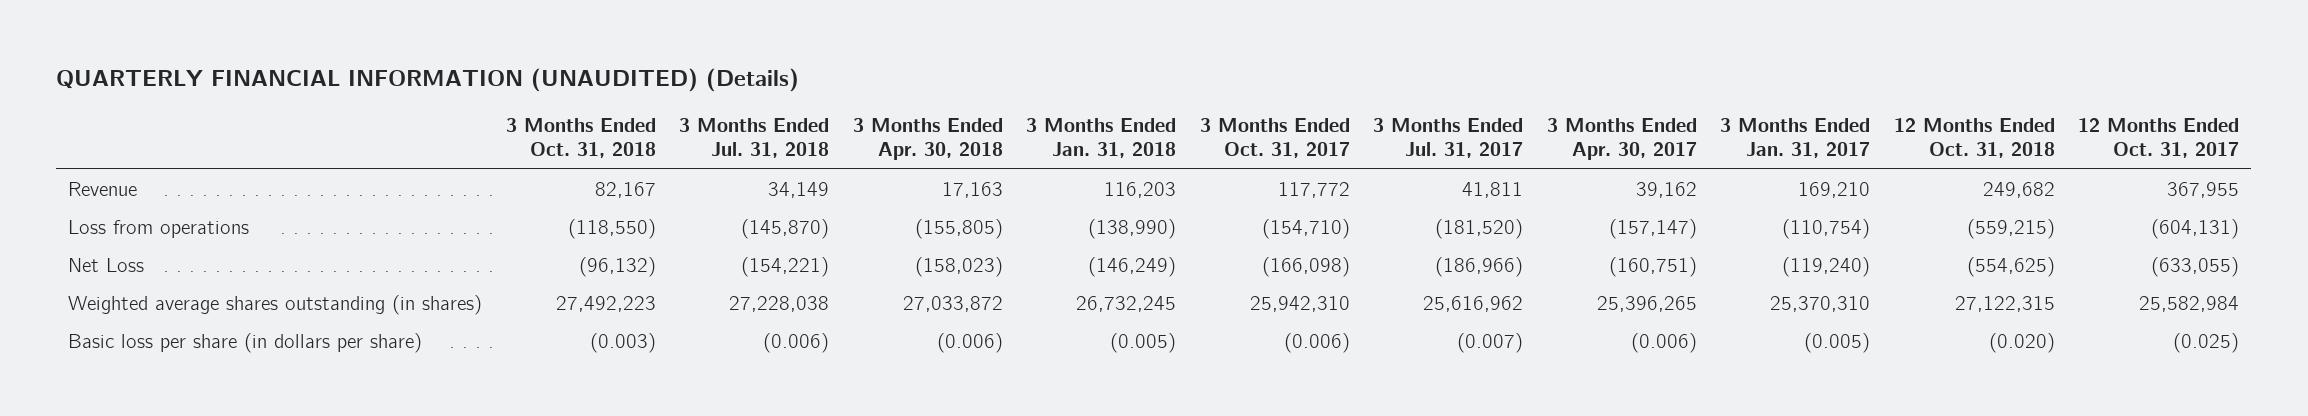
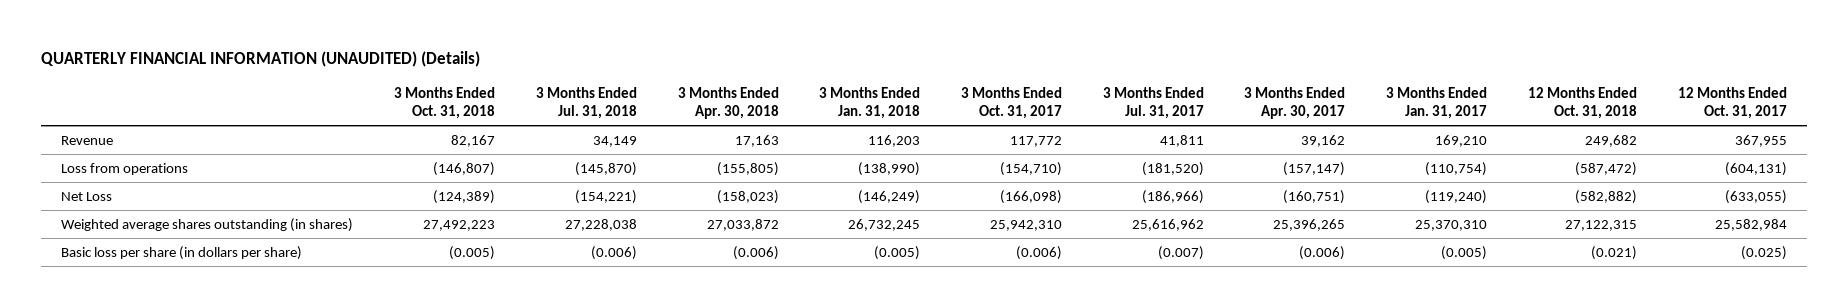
[567,218,656,239] (118,550) -> [433,161,496,176] (146,807)
[1966,218,2055,239] (559,215) -> [1574,161,1637,176] (587,472)
[578,256,656,277] (96,132) -> [433,189,496,204] (124,389)
[1966,256,2055,277] (554,625) -> [1574,189,1637,204] (582,882)
[589,332,656,353] (0.003) -> [449,245,496,260] (0.005)
[1988,332,2055,353] (0.020) -> [1590,245,1637,260] (0.021)

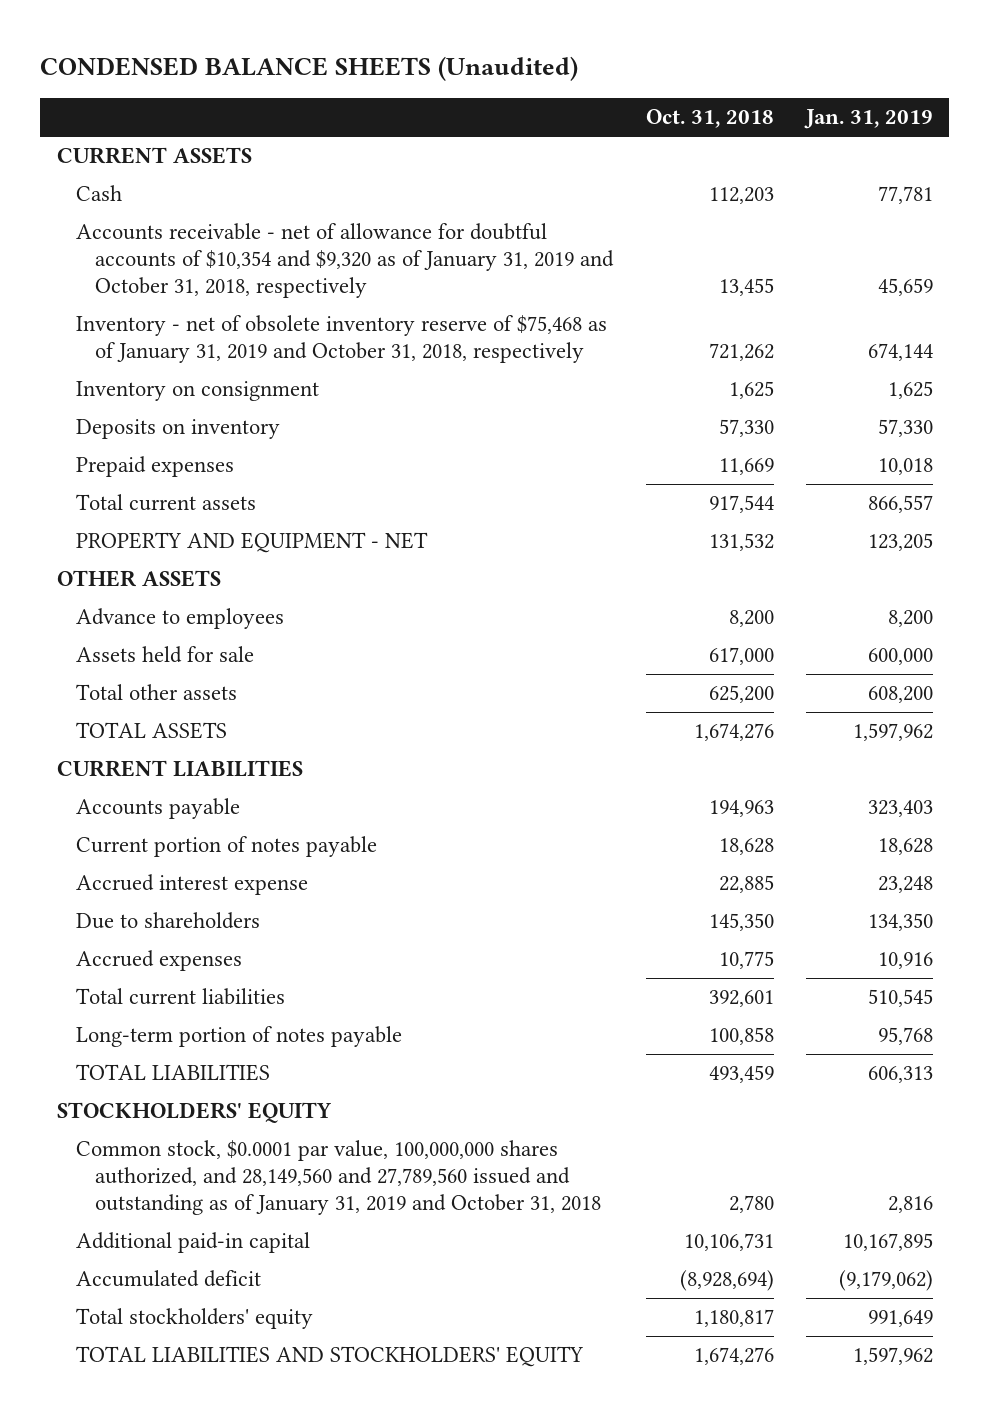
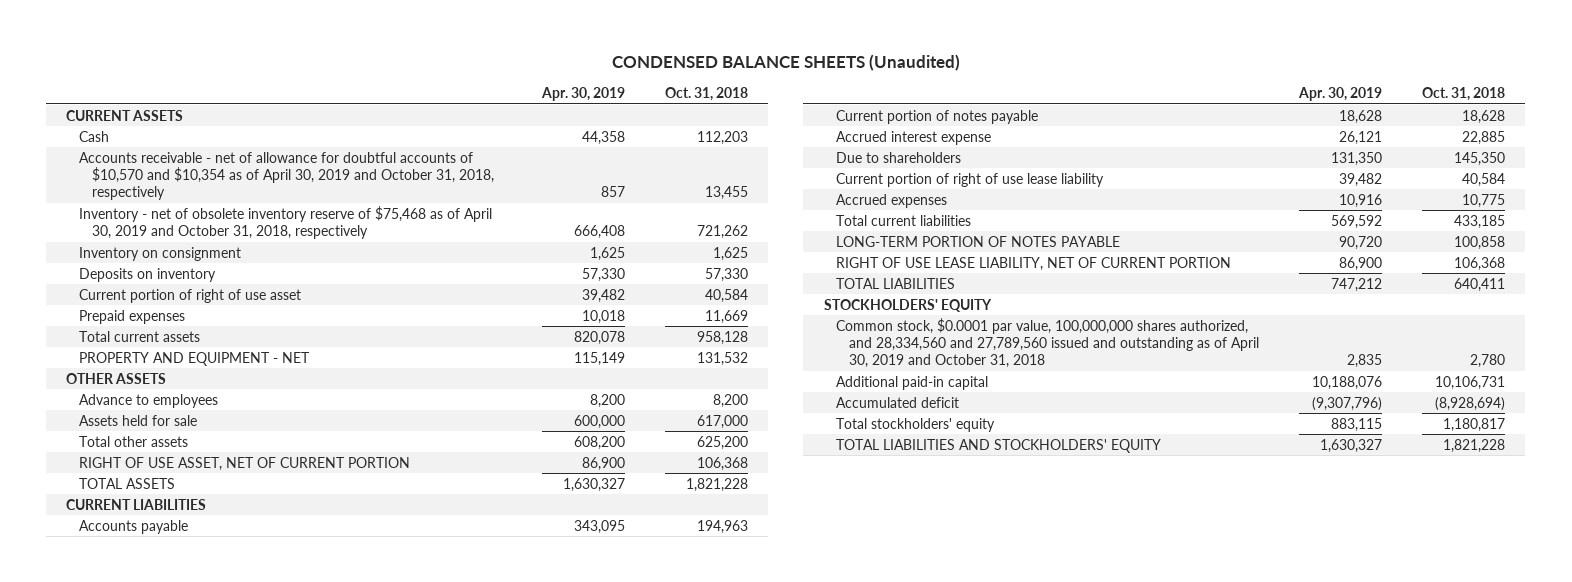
[803,109,933,130] Jan. 31, 2019 -> none
none -> [541,87,626,102] Apr. 30, 2019
[75,223,615,298] Accounts receivable - net of allowance for doubtful accounts of $10,354 and $9,320 as of January 31, 2019 and October 31, 2018, respectively -> [79,151,494,201] Accounts receivable - net of allowance for doubtful accounts of $10,570 and $10,354 as of April 30, 2019 and October 31, 2018, respectively
[75,315,607,364] Inventory - net of obsolete inventory reserve of $75,468 as of January 31, 2019 and October 31, 2018, respectively -> [79,205,493,239] Inventory - net of obsolete inventory reserve of $75,468 as of April 30, 2019 and October 31, 2018, respectively
none -> [79,288,302,303] Current portion of right of use asset
[708,495,774,514] 917,544 -> [697,330,749,345] 958,128
none -> [79,456,411,471] RIGHT OF USE ASSET, NET OF CURRENT PORTION
[693,723,774,742] 1,674,276 -> [686,477,749,492] 1,821,228
none -> [836,172,1105,187] Current portion of right of use lease liability
[708,990,774,1008] 392,601 -> [1454,214,1506,229] 433,185
[75,1026,402,1048] Long-term portion of notes payable -> [836,235,1121,247] LONG-TERM PORTION OF NOTES PAYABLE
none -> [836,256,1232,271] RIGHT OF USE LEASE LIABILITY, NET OF CURRENT PORTION
[708,1065,774,1084] 493,459 -> [1454,277,1506,292] 640,411
[75,1140,602,1215] Common stock, $0.0001 par value, 100,000,000 shares authorized, and 28,149,560 and 27,789,560 issued and outstanding as of January 31, 2019 and October 31, 2018 -> [836,317,1260,369] Common stock, $0.0001 par value, 100,000,000 shares authorized, and 28,334,560 and 27,789,560 issued and outstanding as of April 30, 2019 and October 31, 2018
[693,1347,774,1366] 1,674,276 -> [1443,438,1506,453] 1,821,228

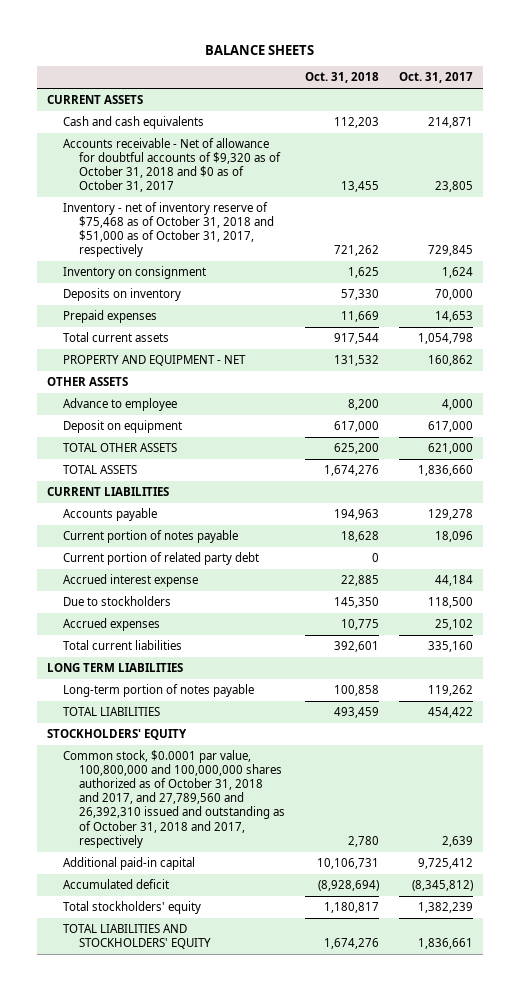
[611,54,960,72] CONDENSED BALANCE SHEETS (Unaudited) -> [205,44,315,55] BALANCE SHEETS
[541,87,626,102] Apr. 30, 2019 -> none
none -> [399,72,474,84] Oct. 31, 2017
[79,130,110,142] Cash -> [63,116,205,130] Cash and cash equivalents
[79,151,494,201] Accounts receivable - net of allowance for doubtful accounts of $10,570 and $10,354 as of April 30, 2019 and October 31, 2018, respectively -> [63,138,282,193] Accounts receivable - Net of allowance for doubtful accounts of $9,320 as of October 31, 2018 and $0 as of October 31, 2017
[79,205,493,239] Inventory - net of obsolete inventory reserve of $75,468 as of April 30, 2019 and October 31, 2018, respectively -> [63,202,275,258] Inventory - net of inventory reserve of $75,468 as of October 31, 2018 and $51,000 as of October 31, 2017, respectively
[79,288,302,303] Current portion of right of use asset -> none
[697,330,749,345] 958,128 -> [334,333,380,345] 917,544
[79,456,411,471] RIGHT OF USE ASSET, NET OF CURRENT PORTION -> none
[79,393,219,408] Advance to employees -> [63,398,178,412] Advance to employee
[79,414,198,426] Assets held for sale -> [63,420,183,434] Deposit on equipment
[79,435,189,447] Total other assets -> [63,443,178,453] TOTAL OTHER ASSETS
[686,477,749,492] 1,821,228 -> [324,465,380,477] 1,674,276
none -> [63,552,260,566] Current portion of related party debt
[836,172,1105,187] Current portion of right of use lease liability -> none
[836,151,962,163] Due to shareholders -> [63,596,172,607] Due to stockholders
[836,256,1232,271] RIGHT OF USE LEASE LIABILITY, NET OF CURRENT PORTION -> none
[1454,214,1506,229] 433,185 -> [334,641,380,653] 392,601
none -> [47,663,184,673] LONG TERM LIABILITIES
[836,235,1121,247] LONG-TERM PORTION OF NOTES PAYABLE -> [63,684,255,698] Long-term portion of notes payable
[1454,277,1506,292] 640,411 -> [334,707,380,719] 493,459
[836,317,1260,369] Common stock, $0.0001 par value, 100,000,000 shares authorized, and 28,334,560 and 27,789,560 issued and outstanding as of April 30, 2019 and October 31, 2018 -> [63,750,286,848] Common stock, $0.0001 par value, 100,800,000 and 100,000,000 shares authorized as of October 31, 2018 and 2017, and 27,789,560 and 26,392,310 issued and outstanding as of October 31, 2018 and 2017, respectively
[1443,438,1506,453] 1,821,228 -> [324,938,380,950] 1,674,276

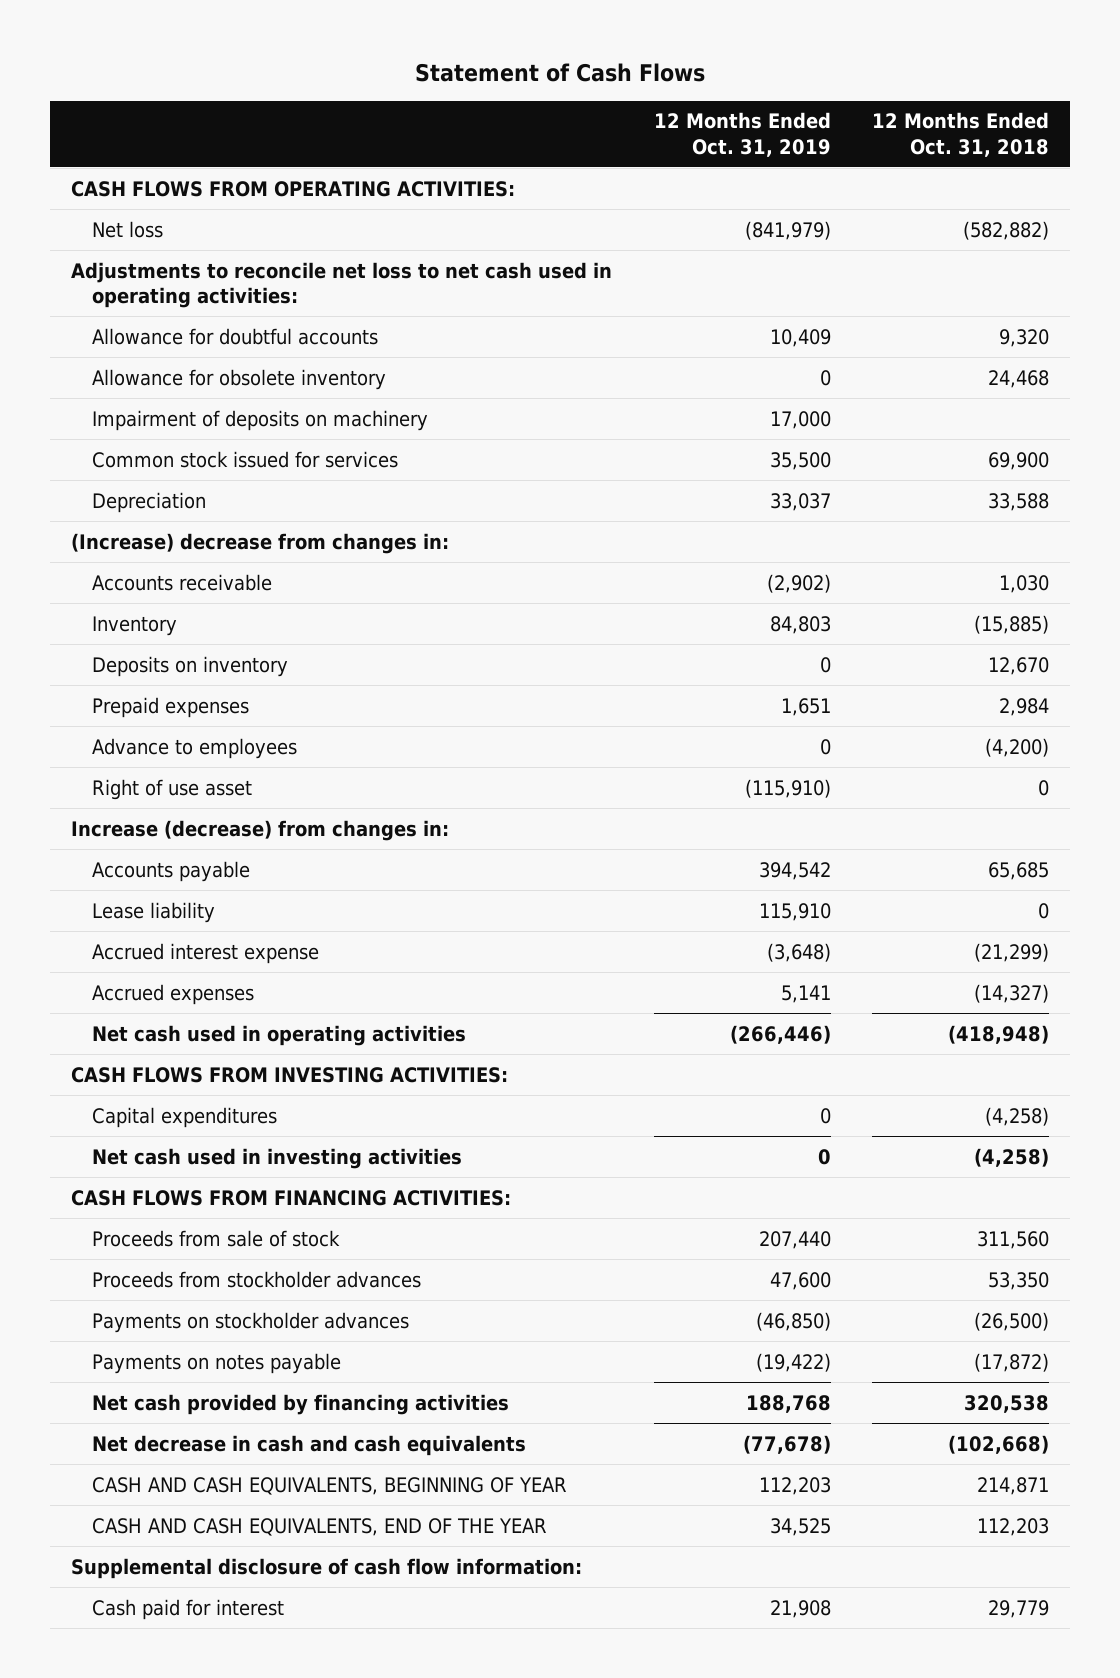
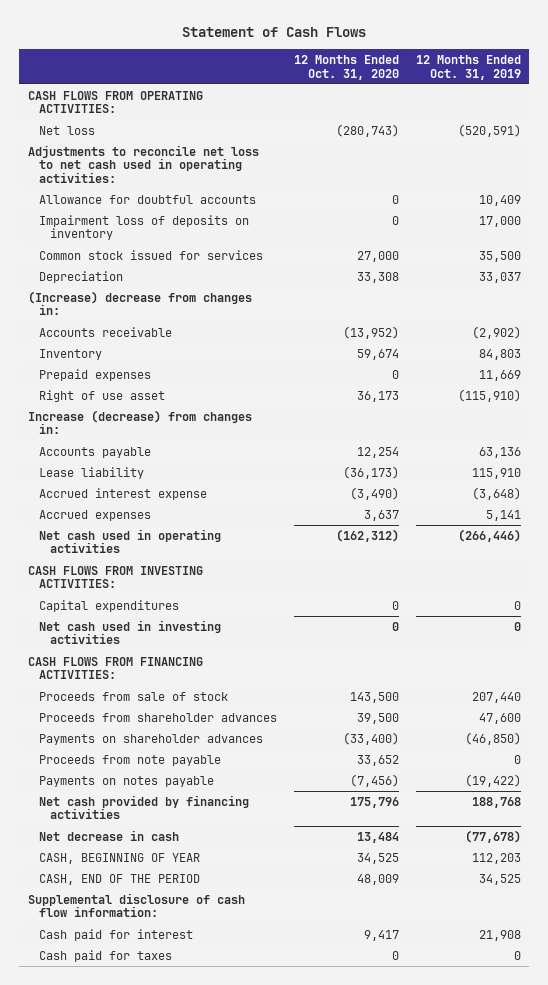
[872,112,1050,157] 12 Months Ended Oct. 31, 2018 -> none
none -> [293,54,399,80] 12 Months Ended Oct. 31, 2020
[744,220,831,240] (841,979) -> [457,123,521,137] (520,591)
[92,368,387,390] Allowance for obsolete inventory -> none
[92,409,429,431] Impairment of deposits on machinery -> [39,214,250,241] Impairment loss of deposits on inventory
[92,655,289,677] Deposits on inventory -> none
[92,737,298,759] Advance to employees -> none
[780,697,831,716] 1,651 -> [478,369,521,381] 11,669
[758,861,831,880] 394,542 -> [478,446,521,458] 63,136
[92,1270,422,1288] Proceeds from stockholder advances -> [39,712,278,722] Proceeds from shareholder advances
[92,1311,410,1333] Payments on stockholder advances -> [39,733,264,745] Payments on shareholder advances
none -> [39,754,222,766] Proceeds from note payable
[92,1434,527,1456] Net decrease in cash and cash equivalents -> [39,829,180,841] Net decrease in cash
[92,1476,568,1495] CASH AND CASH EQUIVALENTS, BEGINNING OF YEAR -> [39,852,201,864] CASH, BEGINNING OF YEAR
[92,1517,548,1536] CASH AND CASH EQUIVALENTS, END OF THE YEAR -> [39,873,201,885] CASH, END OF THE PERIOD
none -> [39,949,173,962] Cash paid for taxes

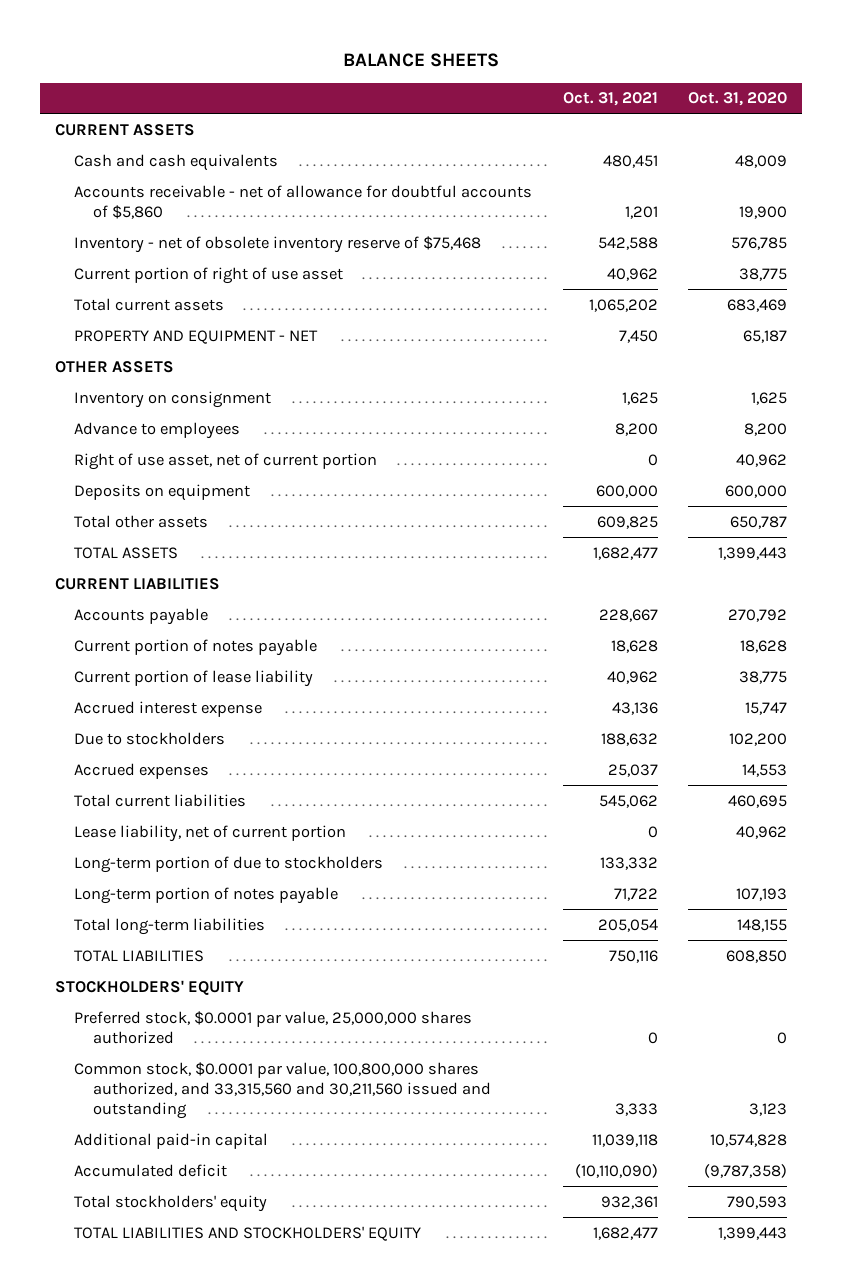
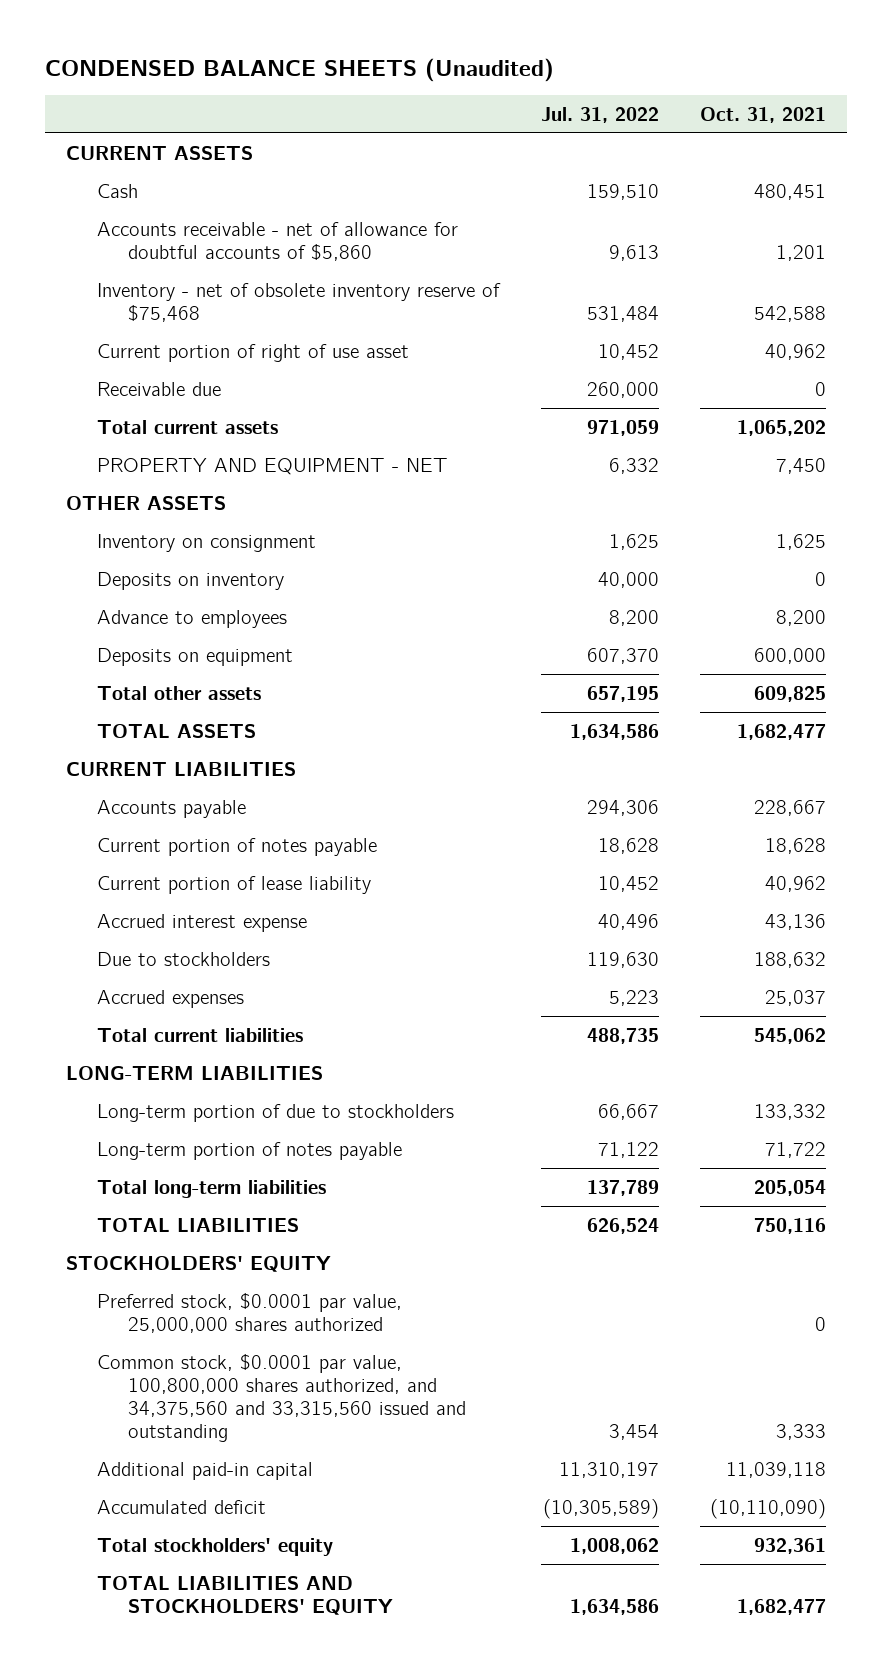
[343,53,500,68] BALANCE SHEETS -> [45,57,555,82] CONDENSED BALANCE SHEETS (Unaudited)
[687,92,787,107] Oct. 31, 2020 -> none
none -> [540,106,659,123] Jul. 31, 2022
[74,153,279,171] Cash and cash equivalents -> [96,183,138,198] Cash
none -> [96,381,221,396] Receivable due
none -> [96,571,284,590] Deposits on inventory
[74,452,378,470] Right of use asset, net of current portion -> none
[74,824,347,842] Lease liability, net of current portion -> none
none -> [66,1065,324,1080] LONG-TERM LIABILITIES
[74,1061,492,1119] Common stock, $0.0001 par value, 100,800,000 shares authorized, and 33,315,560 and 30,211,560 issued and outstanding -> [96,1353,466,1442] Common stock, $0.0001 par value, 100,800,000 shares authorized, and 34,375,560 and 33,315,560 issued and outstanding

